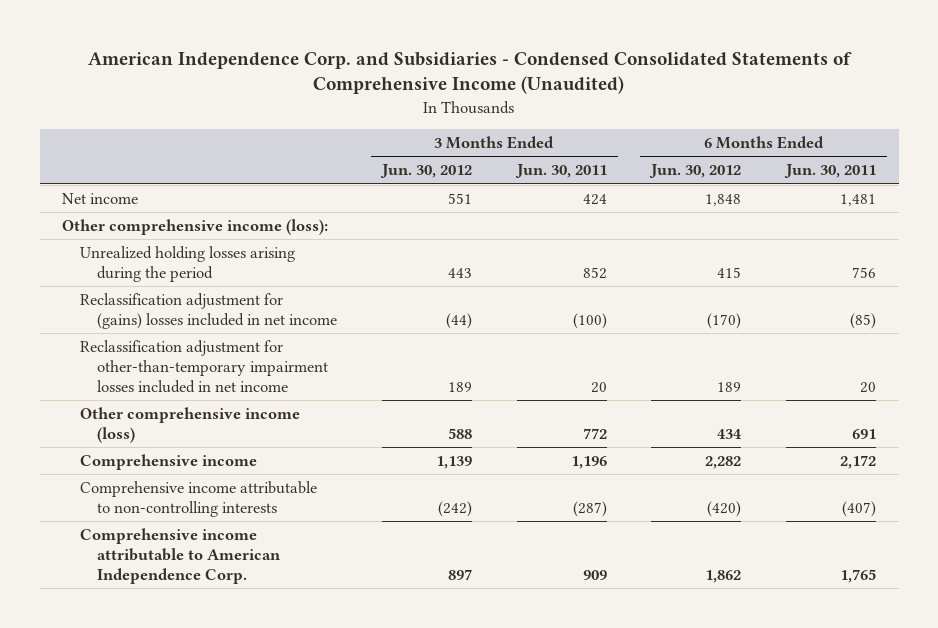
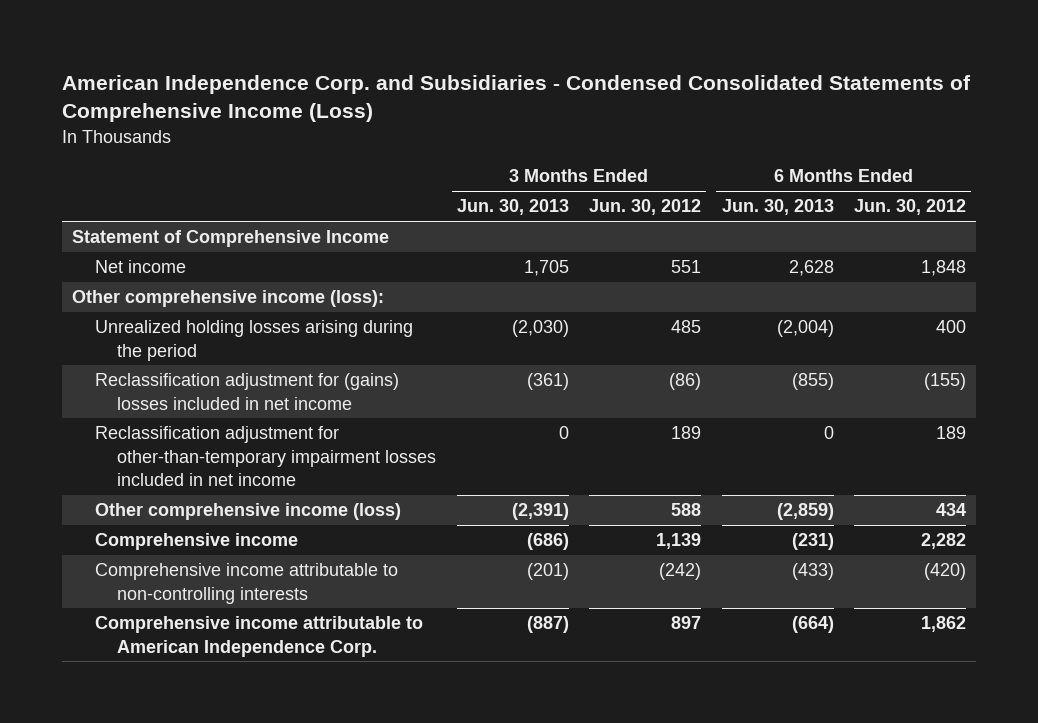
[88,52,853,95] American Independence Corp. and Subsidiaries - Condensed Consolidated Statements of Comprehensive Income (Unaudited) -> [61,75,971,123] American Independence Corp. and Subsidiaries - Condensed Consolidated Statements of Comprehensive Income (Loss)
[514,164,607,179] Jun. 30, 2011 -> none
[784,164,877,179] Jun. 30, 2011 -> none
none -> [456,199,569,216] Jun. 30, 2013
none -> [721,199,834,216] Jun. 30, 2013
none -> [72,230,390,248] Statement of Comprehensive Income
[448,267,473,278] 443 -> [671,320,702,334] 485
[717,266,742,278] 415 -> [935,320,966,334] 400
[446,312,473,329] (44) -> [669,373,702,391] (86)
[707,312,742,329] (170) -> [923,373,966,391] (155)

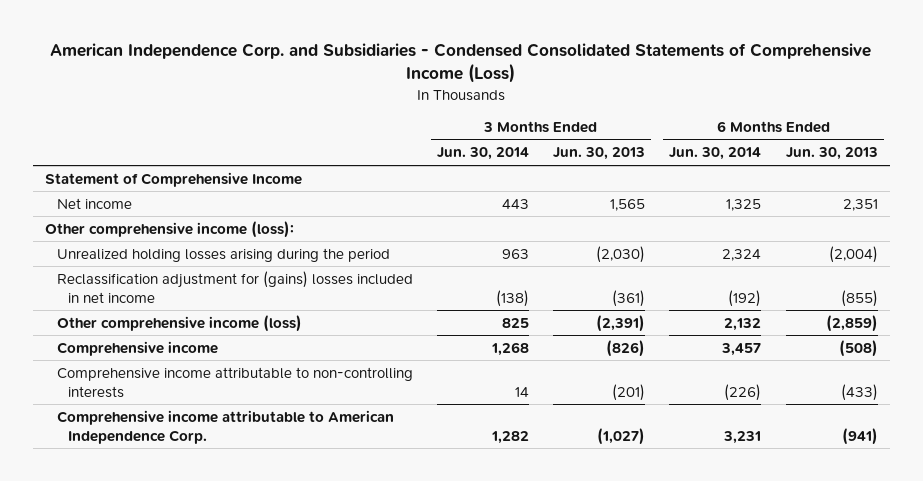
[589,199,702,216] Jun. 30, 2012 -> none
[853,199,966,216] Jun. 30, 2012 -> none
none -> [436,147,529,161] Jun. 30, 2014
none -> [669,147,762,161] Jun. 30, 2014
[523,260,569,277] 1,705 -> [610,198,646,211] 1,565
[788,260,834,277] 2,628 -> [842,198,878,211] 2,351
[94,426,437,486] Reclassification adjustment for other-than-temporary impairment losses included in net income -> none
[526,533,569,551] (686) -> [606,339,646,357] (826)
[791,533,834,551] (231) -> [838,339,878,357] (508)
[526,616,569,634] (887) -> [597,427,646,445] (1,027)
[791,616,834,634] (664) -> [841,427,878,445] (941)

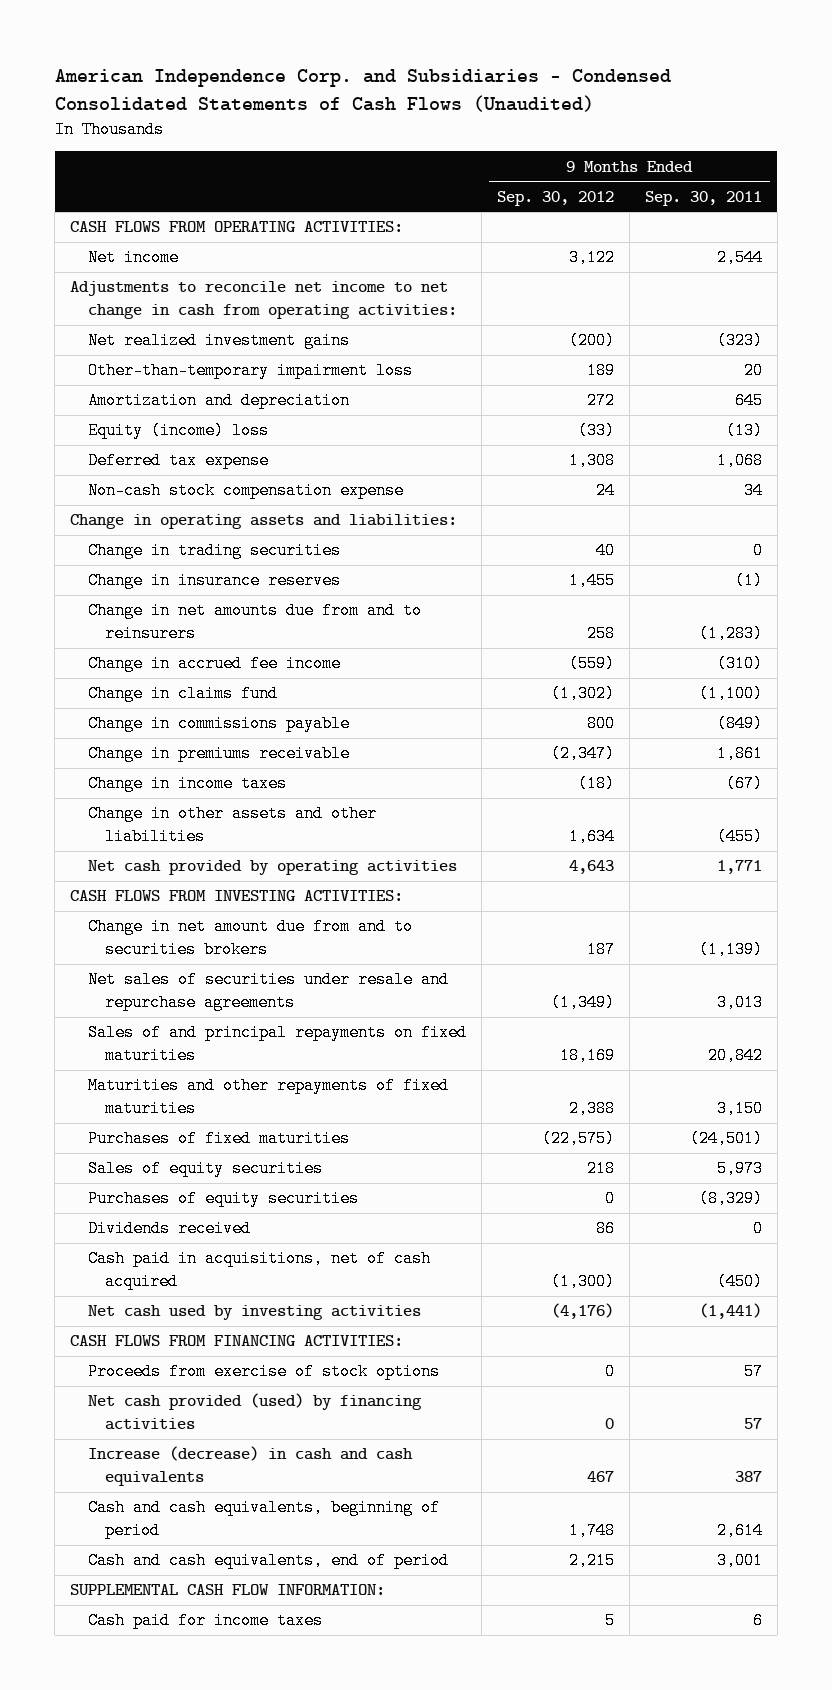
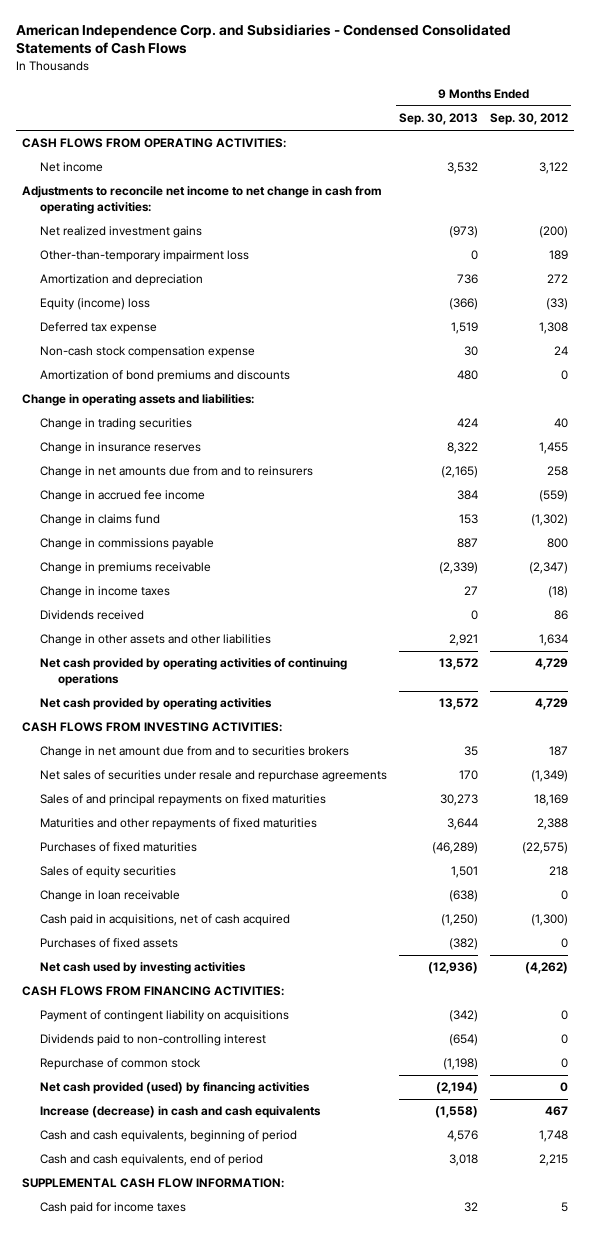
[54,69,671,112] American Independence Corp. and Subsidiaries - Condensed Consolidated Statements of Cash Flows (Unaudited) -> [15,23,511,55] American Independence Corp. and Subsidiaries - Condensed Consolidated Statements of Cash Flows
[644,190,762,206] Sep. 30, 2011 -> none
none -> [399,113,479,126] Sep. 30, 2013
none -> [40,370,291,383] Amortization of bond premiums and discounts
[87,1220,251,1238] Dividends received -> [40,610,145,621] Dividends received
none -> [40,658,348,687] Net cash provided by operating activities of continuing operations
[568,860,614,875] 4,643 -> [535,698,569,711] 4,729
[87,1190,359,1208] Purchases of equity securities -> none
none -> [40,890,181,903] Change in loan receivable
none -> [40,938,179,949] Purchases of fixed assets
[550,1303,614,1320] (4,176) -> [525,962,569,975] (4,262)
[87,1363,440,1381] Proceeds from exercise of stock options -> none
none -> [40,1010,290,1023] Payment of contingent liability on acquisitions
none -> [40,1034,267,1047] Dividends paid to non-controlling interest
none -> [40,1058,202,1071] Repurchase of common stock

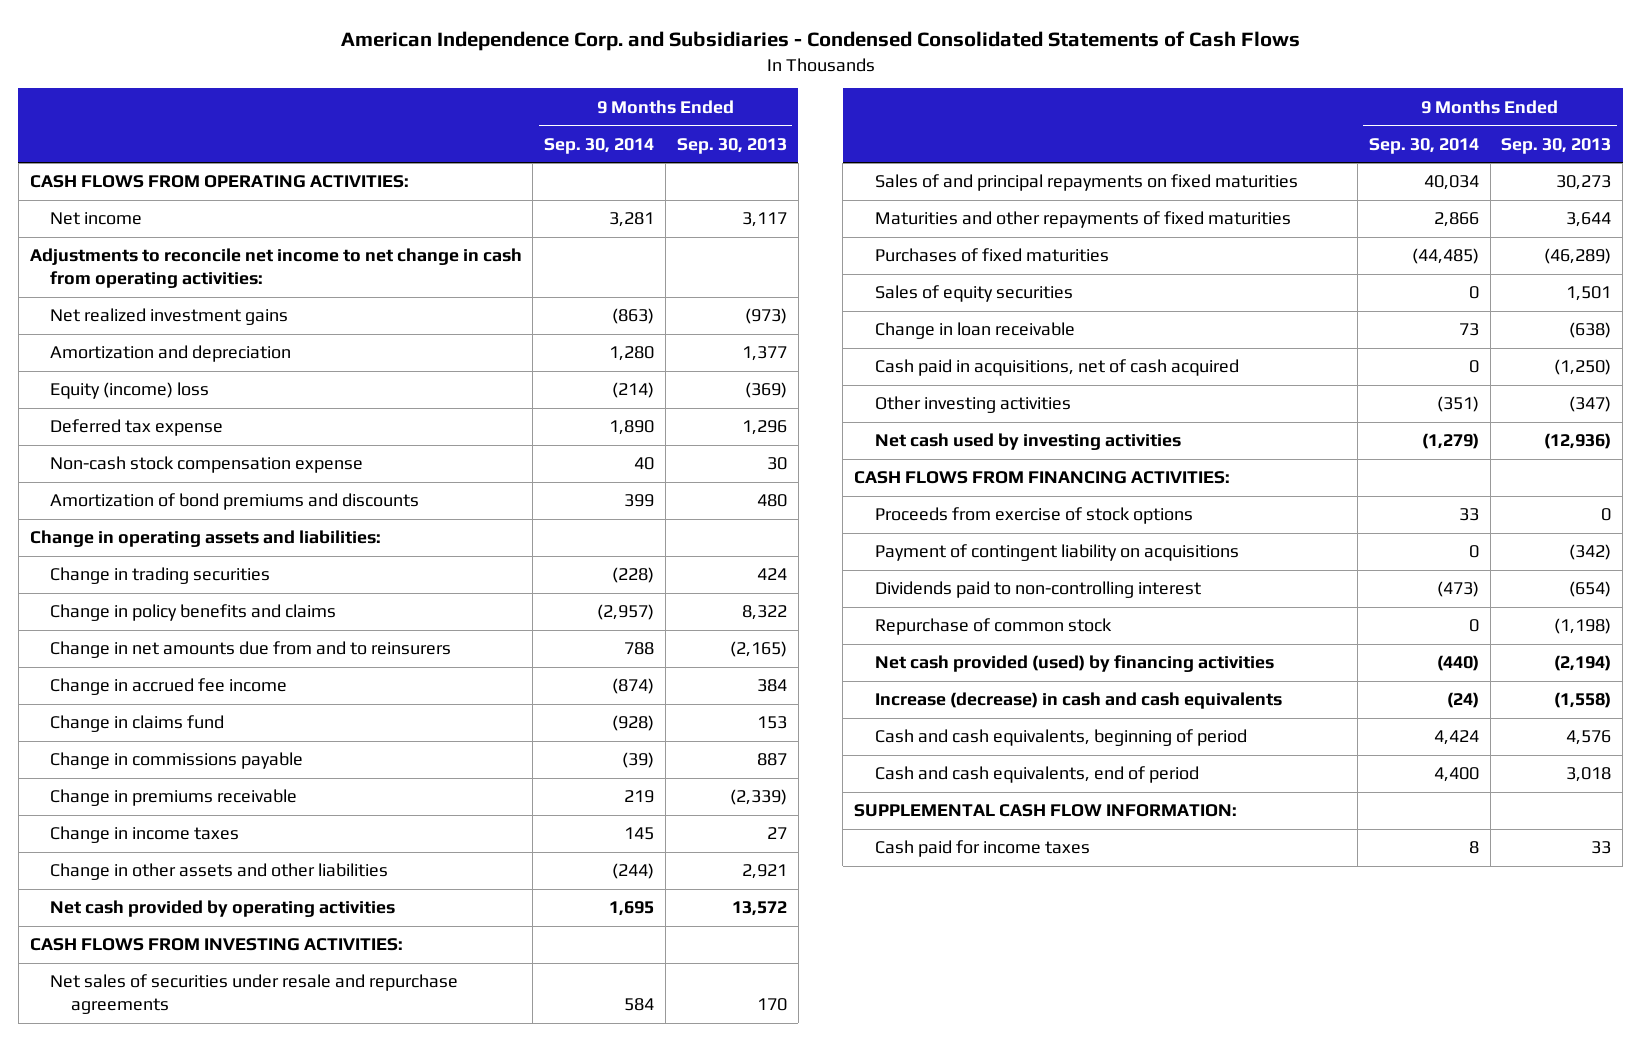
[490,113,569,126] Sep. 30, 2012 -> none
none -> [544,137,655,154] Sep. 30, 2014
[447,162,479,175] 3,532 -> [741,212,787,228] 3,117
[40,250,250,263] Other-than-temporary impairment loss -> none
[457,274,479,285] 736 -> [741,346,787,362] 1,377
[449,298,479,311] (366) -> [744,382,787,399] (369)
[451,322,479,335] 1,519 -> [741,420,787,436] 1,296
[40,442,202,455] Change in insurance reserves -> [50,604,337,622] Change in policy benefits and claims
[40,610,145,621] Dividends received -> none
[40,658,348,687] Net cash provided by operating activities of continuing operations -> none
[40,746,350,759] Change in net amount due from and to securities brokers -> none
[40,938,179,949] Purchases of fixed assets -> none
none -> [874,396,1071,414] Other investing activities
none -> [874,507,1193,525] Proceeds from exercise of stock options
[464,1202,479,1213] 32 -> [1591,841,1612,855] 33

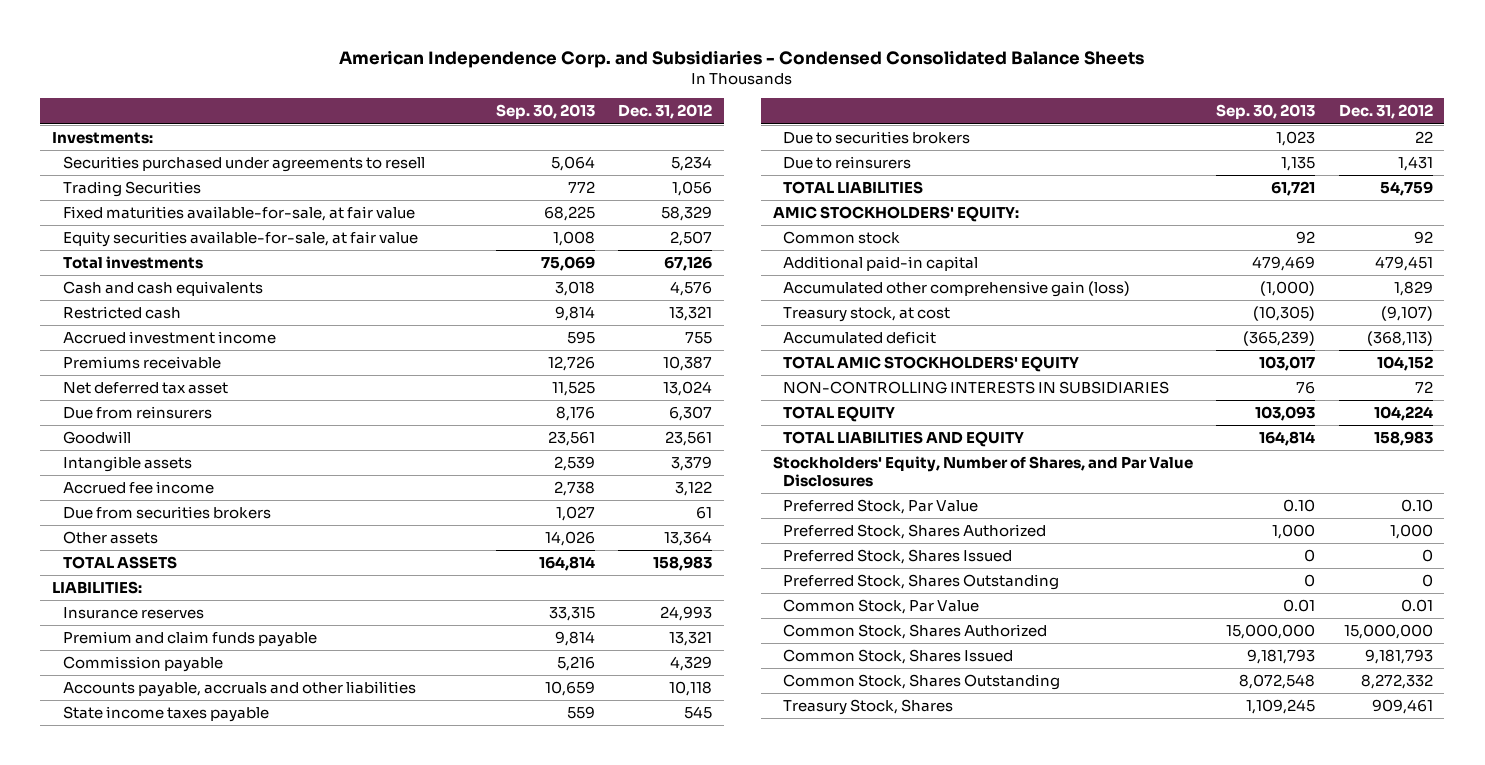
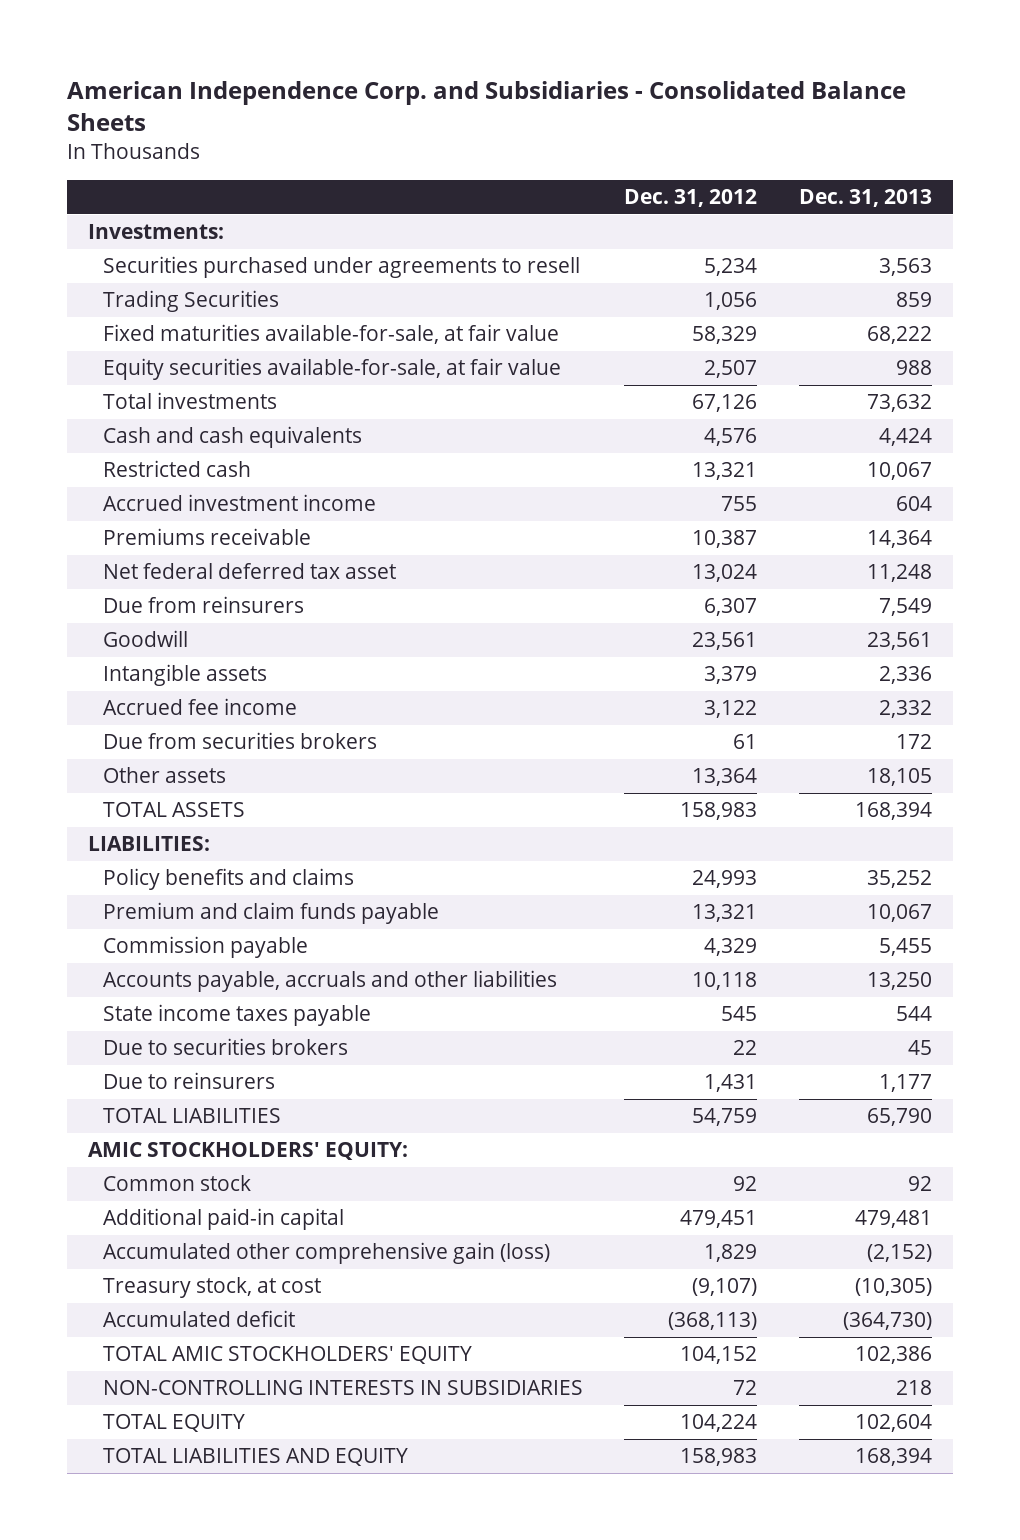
[339,49,1145,68] American Independence Corp. and Subsidiaries - Condensed Consolidated Balance Sheets -> [66,81,906,132] American Independence Corp. and Subsidiaries - Consolidated Balance Sheets
[495,104,595,120] Sep. 30, 2013 -> none
none -> [798,189,932,208] Dec. 31, 2013
[62,381,228,394] Net deferred tax asset -> [102,563,396,580] Net federal deferred tax asset
[62,606,204,619] Insurance reserves -> [102,868,354,891] Policy benefits and claims
[772,455,1193,487] Stockholders' Equity, Number of Shares, and Par Value Disclosures -> none
[783,498,979,514] Preferred Stock, Par Value -> none
[783,523,1047,539] Preferred Stock, Shares Authorized -> none
[783,548,1013,564] Preferred Stock, Shares Issued -> none
[783,573,1060,590] Preferred Stock, Shares Outstanding -> none
[783,598,980,614] Common Stock, Par Value -> none
[783,623,1048,639] Common Stock, Shares Authorized -> none
[783,648,1014,664] Common Stock, Shares Issued -> none
[783,673,1061,690] Common Stock, Shares Outstanding -> none
[783,698,954,715] Treasury Stock, Shares -> none

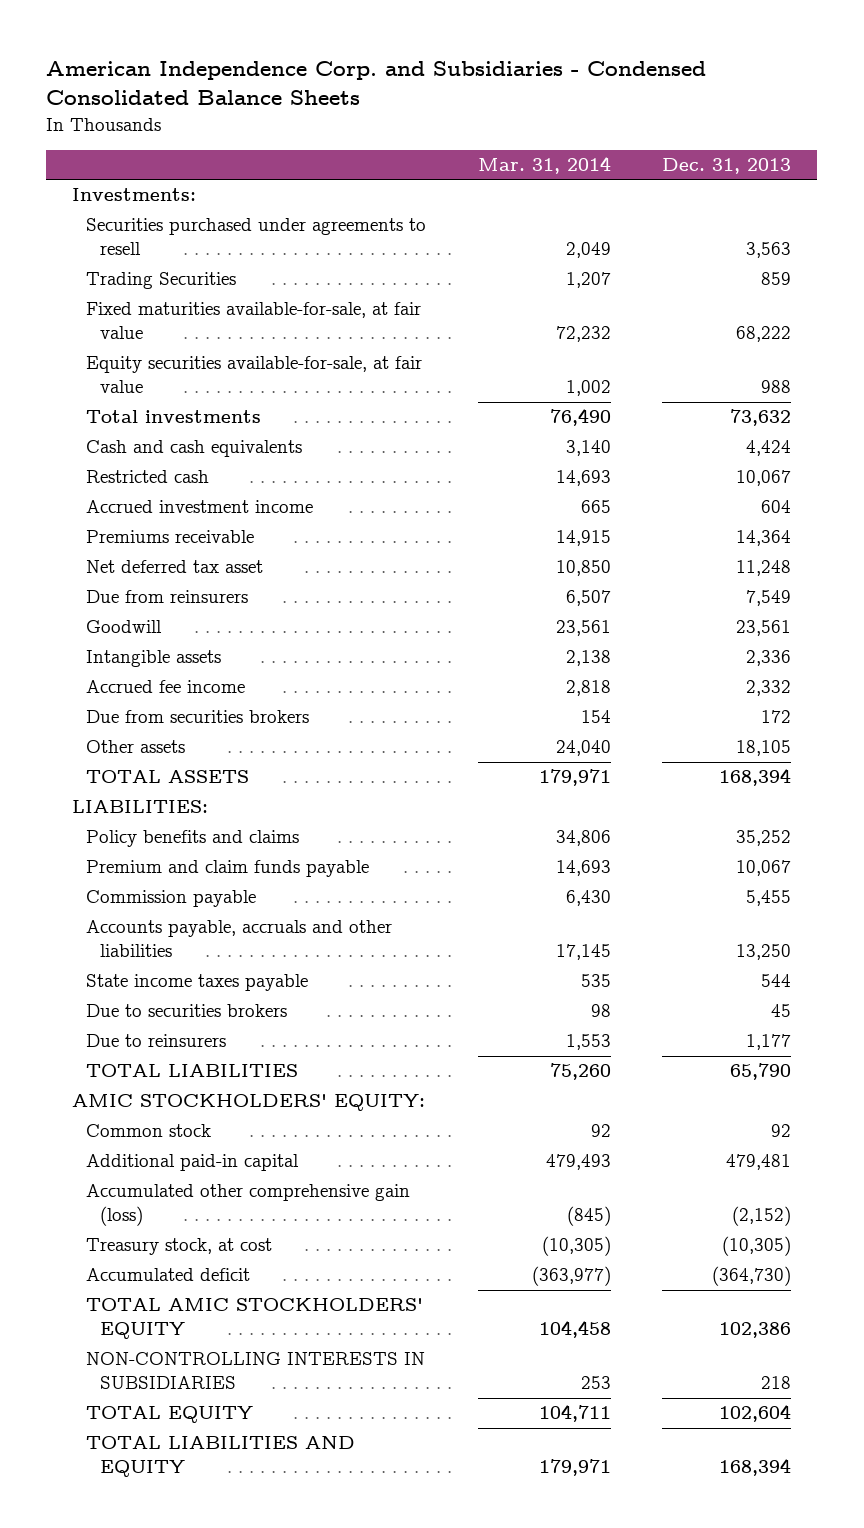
[66,81,906,132] American Independence Corp. and Subsidiaries - Consolidated Balance Sheets -> [46,60,707,106] American Independence Corp. and Subsidiaries - Condensed Consolidated Balance Sheets
[624,189,758,208] Dec. 31, 2012 -> none
none -> [477,155,611,174] Mar. 31, 2014
[102,563,396,580] Net federal deferred tax asset -> [86,560,264,574] Net deferred tax asset

